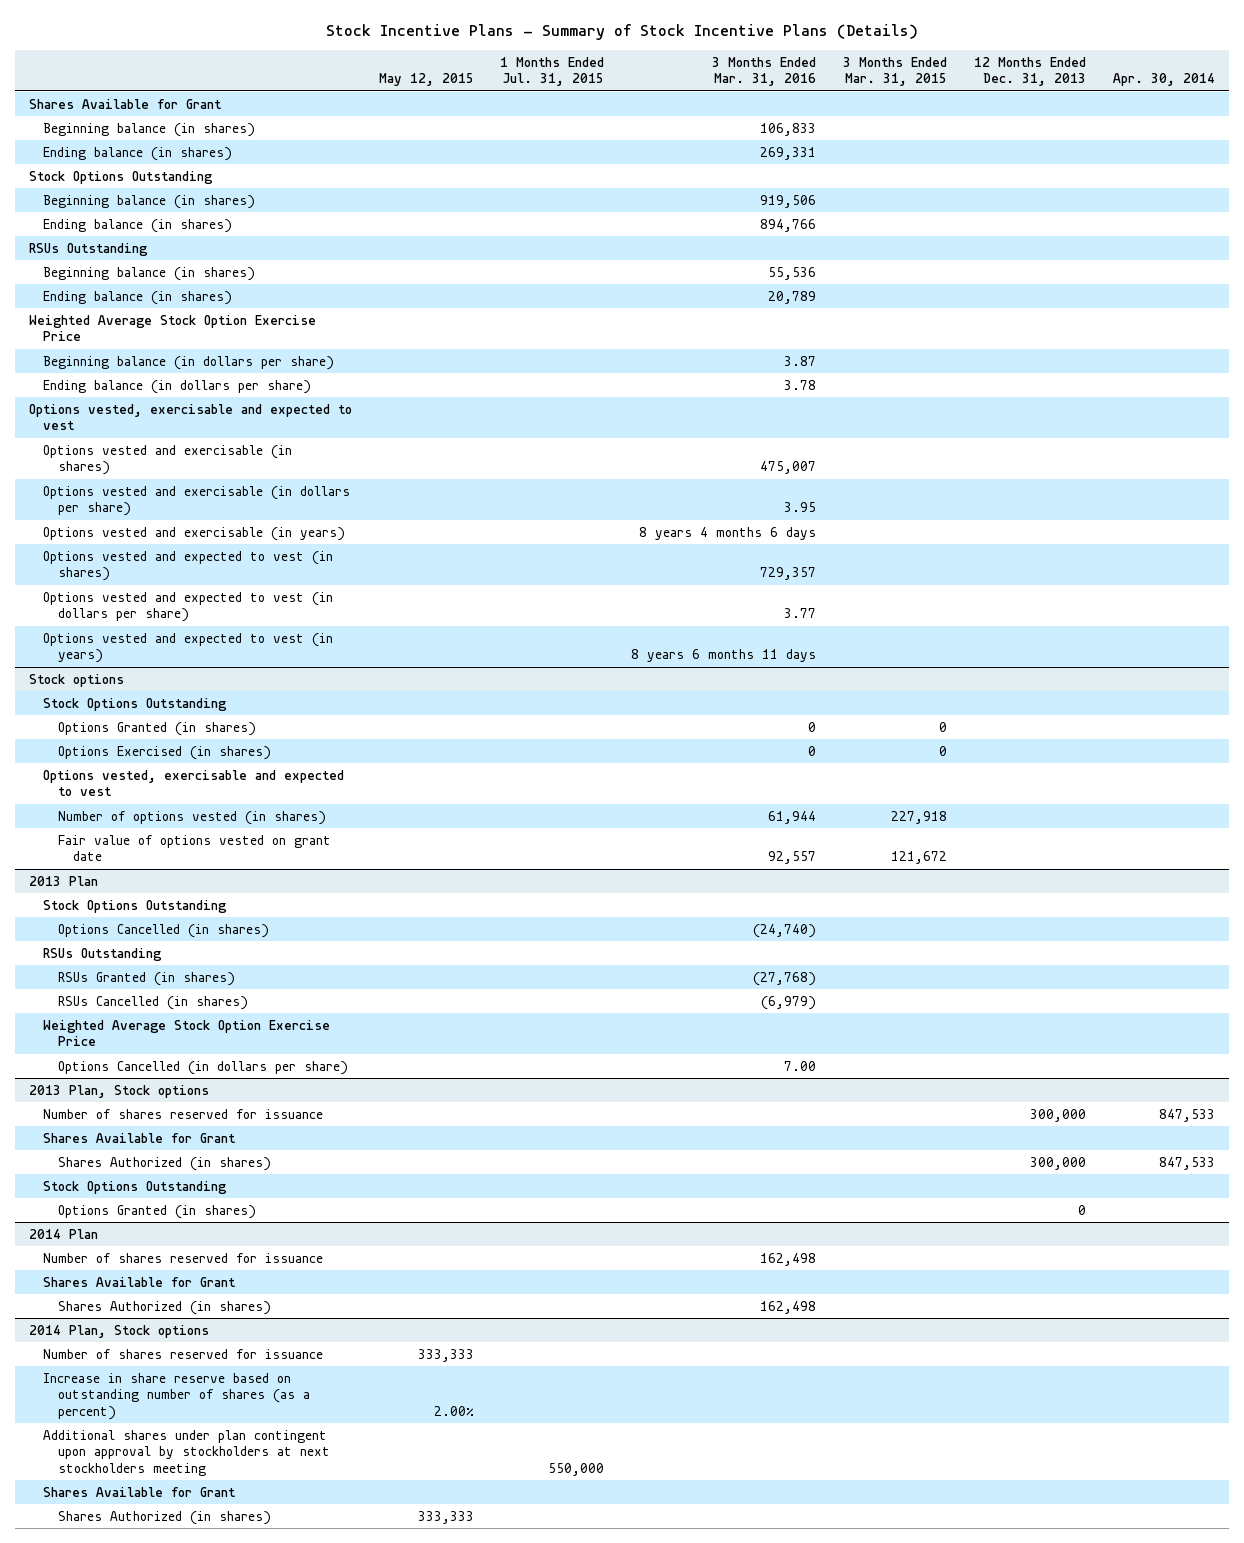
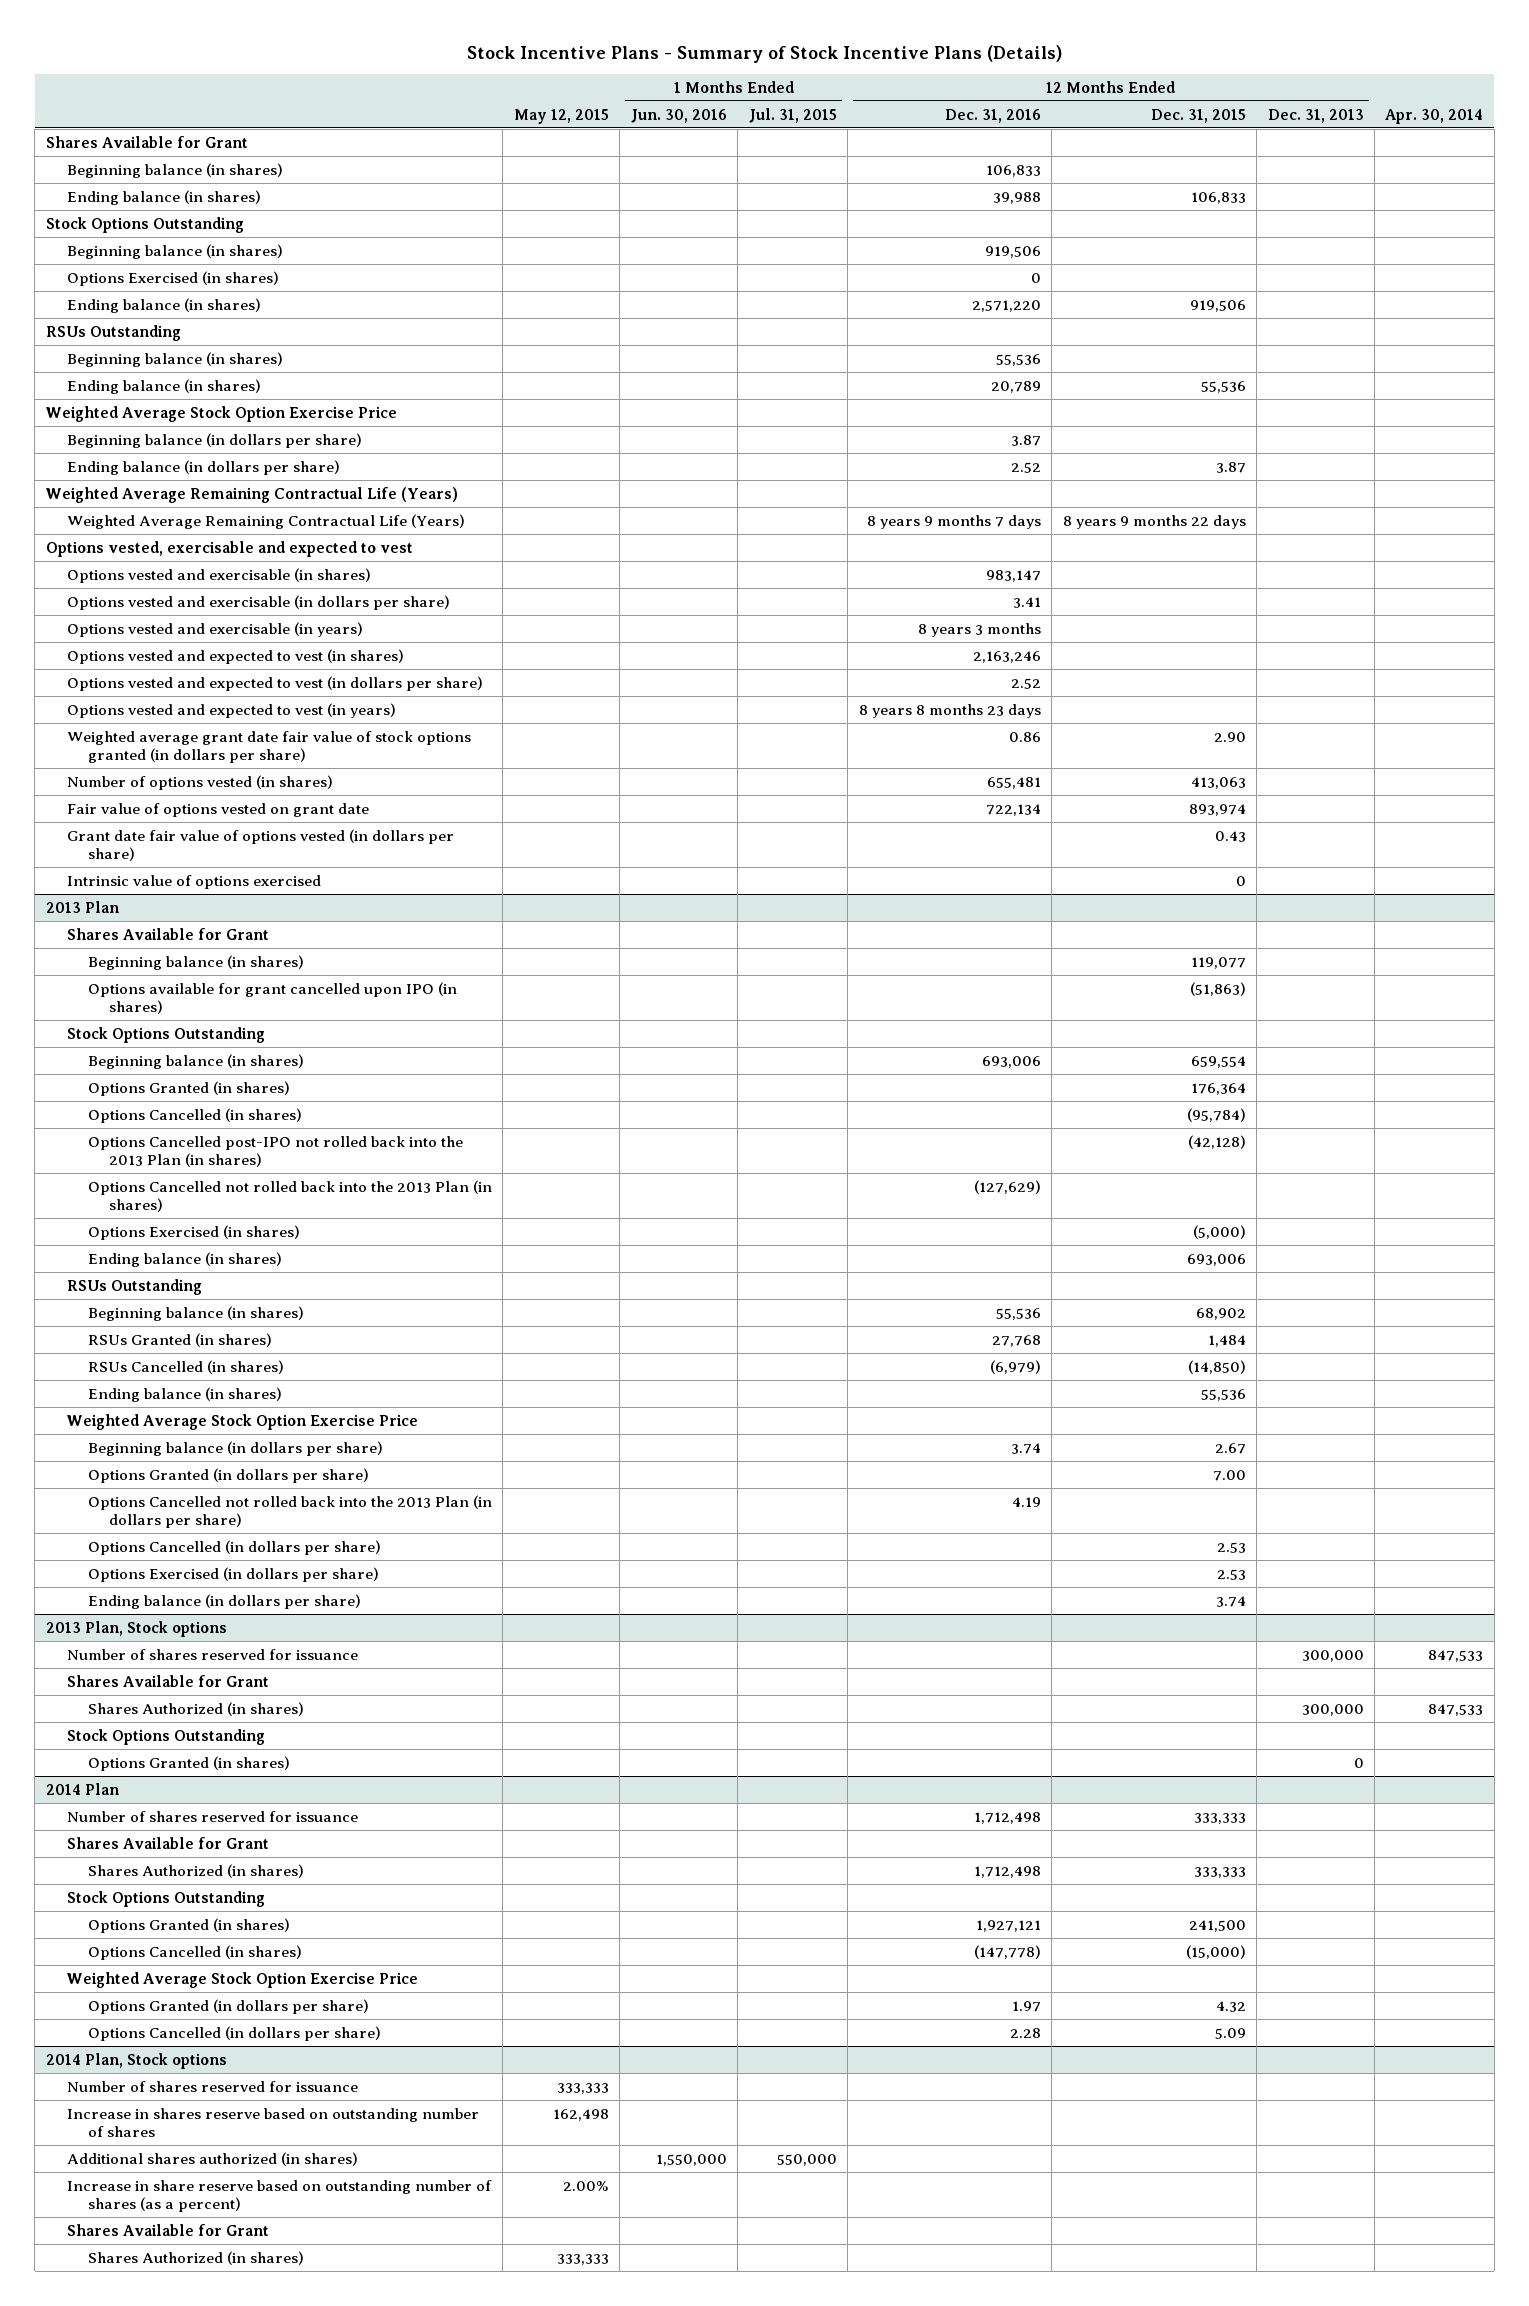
[712,57,817,87] 3 Months Ended Mar. 31, 2016 -> none
[843,57,948,87] 3 Months Ended Mar. 31, 2015 -> none
none -> [630,108,727,123] Jun. 30, 2016
none -> [944,108,1041,123] Dec. 31, 2016
none -> [1150,108,1246,123] Dec. 31, 2015
none -> [66,270,279,286] Options Exercised (in shares)
none -> [45,486,458,503] Weighted Average Remaining Contractual Life (Years)
none -> [66,513,465,529] Weighted Average Remaining Contractual Life (Years)
[28,673,124,687] Stock options -> none
[43,697,228,711] Stock Options Outstanding -> none
[57,721,256,736] Options Granted (in shares) -> none
[57,745,271,760] Options Exercised (in shares) -> none
[43,769,345,797] Options vested, exercisable and expected to vest -> none
[57,810,326,825] Number of options vested (in shares) -> none
[57,834,331,862] Fair value of options vested on grant date -> none
none -> [66,730,471,763] Weighted average grant date fair value of stock options granted (in dollars per share)
none -> [66,774,333,790] Number of options vested (in shares)
none -> [66,802,369,817] Fair value of options vested on grant date
none -> [66,828,454,861] Grant date fair value of options vested (in dollars per share)
none -> [66,874,321,889] Intrinsic value of options exercised
none -> [66,927,269,940] Shares Available for Grant
none -> [87,954,304,970] Beginning balance (in shares)
none -> [87,981,457,1014] Options available for grant cancelled upon IPO (in shares)
none -> [87,1053,304,1069] Beginning balance (in shares)
none -> [87,1080,290,1096] Options Granted (in shares)
none -> [87,1135,463,1167] Options Cancelled post-IPO not rolled back into the 2013 Plan (in shares)
none -> [87,1179,492,1212] Options Cancelled not rolled back into the 2013 Plan (in shares)
none -> [87,1224,300,1240] Options Exercised (in shares)
none -> [87,1251,282,1267] Ending balance (in shares)
none -> [87,1305,304,1321] Beginning balance (in shares)
none -> [87,1386,282,1402] Ending balance (in shares)
none -> [87,1440,383,1456] Beginning balance (in dollars per share)
none -> [87,1467,369,1483] Options Granted (in dollars per share)
none -> [87,1494,492,1528] Options Cancelled not rolled back into the 2013 Plan (in dollars per share)
none -> [87,1566,379,1582] Options Exercised (in dollars per share)
none -> [87,1593,361,1609] Ending balance (in dollars per share)
none -> [66,1890,265,1907] Stock Options Outstanding
none -> [87,1917,290,1933] Options Granted (in shares)
none -> [87,1944,302,1960] Options Cancelled (in shares)
none -> [66,1971,418,1988] Weighted Average Stock Option Exercise Price
none -> [87,1998,369,2014] Options Granted (in dollars per share)
none -> [87,2025,381,2041] Options Cancelled (in dollars per share)
none -> [66,2107,479,2137] Increase in shares reserve based on outstanding number of shares
none -> [66,2151,358,2166] Additional shares authorized (in shares)
[43,1429,330,1476] Additional shares under plan contingent upon approval by stockholders at next stockholders meeting -> none

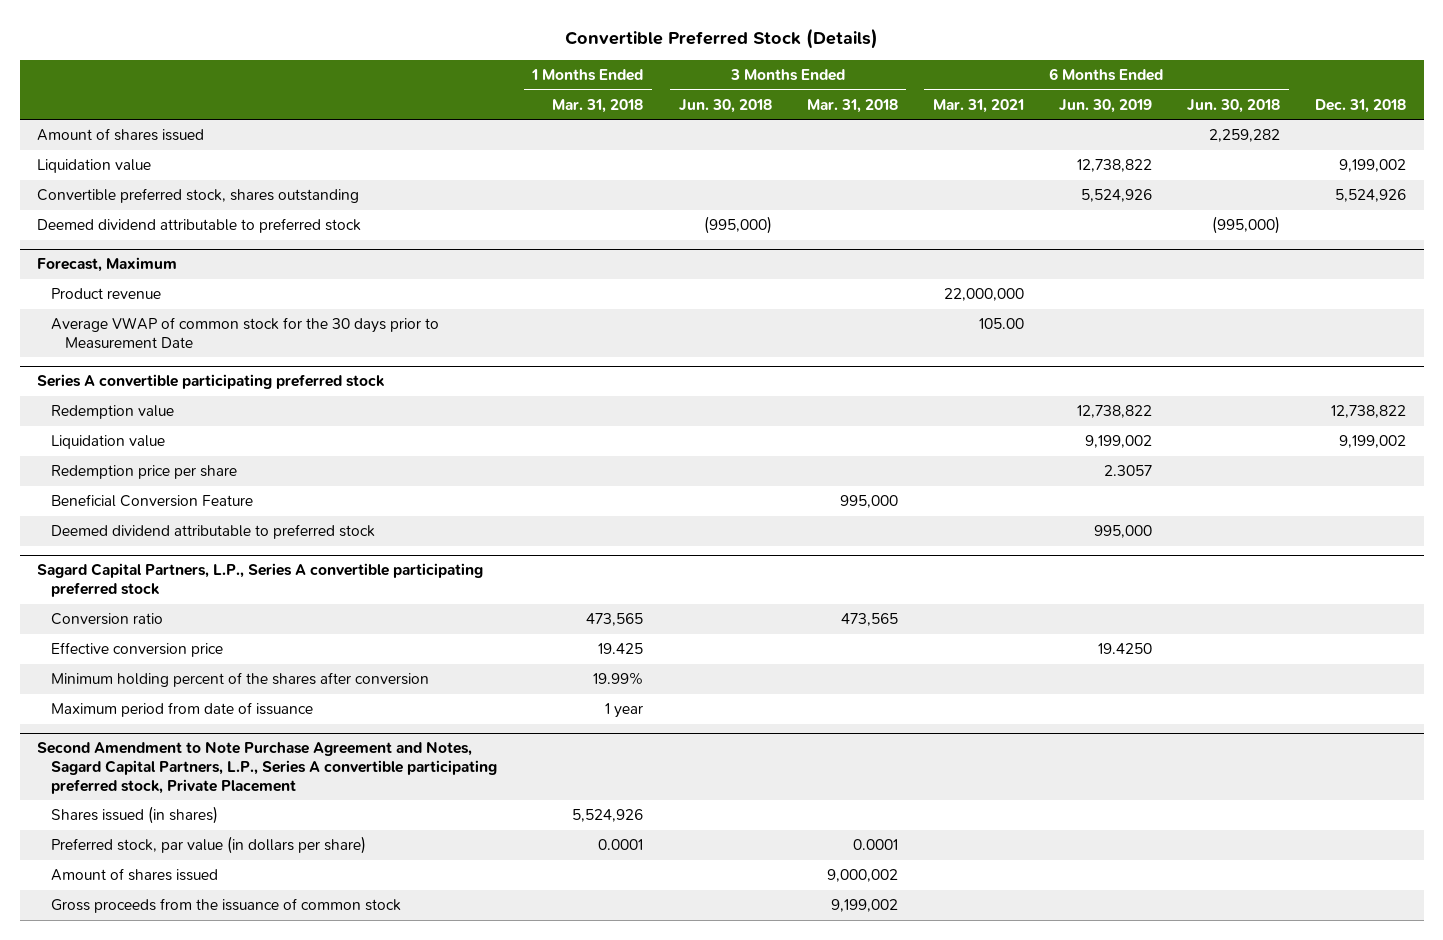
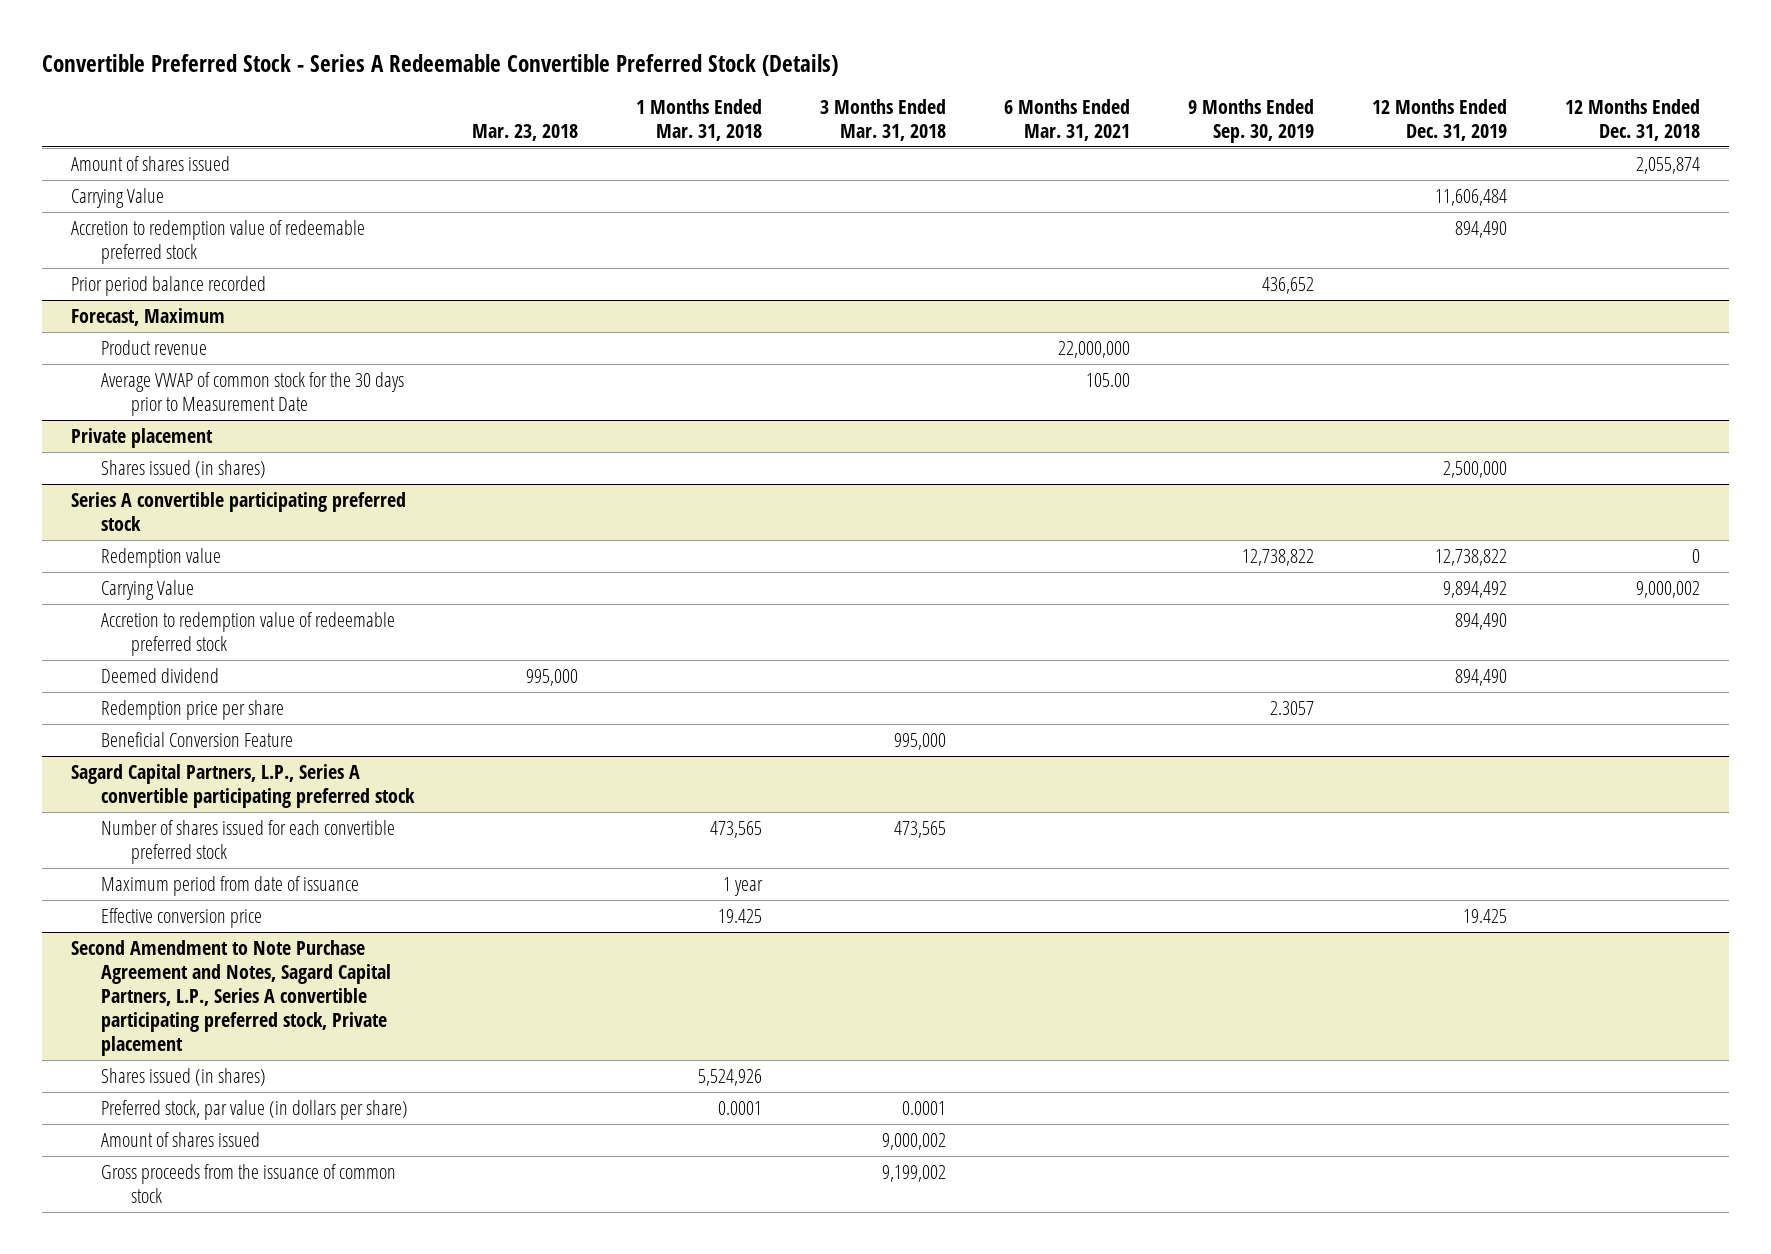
[564,28,878,50] Convertible Preferred Stock (Details) -> [41,53,838,76] Convertible Preferred Stock - Series A Redeemable Convertible Preferred Stock (Details)
[678,98,772,113] Jun. 30, 2018 -> none
[1058,98,1152,113] Jun. 30, 2019 -> none
[1187,98,1281,113] Jun. 30, 2018 -> none
[1315,98,1407,113] Dec. 31, 2018 -> none
none -> [471,124,578,142] Mar. 23, 2018
none -> [1188,98,1315,144] 9 Months Ended Sep. 30, 2019
none -> [1372,98,1508,142] 12 Months Ended Dec. 31, 2019
none -> [1565,98,1701,142] 12 Months Ended Dec. 31, 2018
[37,159,152,174] Liquidation value -> none
[37,188,360,204] Convertible preferred stock, shares outstanding -> none
[37,218,362,234] Deemed dividend attributable to preferred stock -> none
none -> [70,187,164,208] Carrying Value
none -> [70,219,365,264] Accretion to redemption value of redeemable preferred stock
none -> [70,275,266,296] Prior period balance recorded
none -> [70,427,213,448] Private placement
none -> [100,459,266,478] Shares issued (in shares)
[51,435,166,450] Liquidation value -> none
none -> [100,579,194,600] Carrying Value
none -> [100,611,395,656] Accretion to redemption value of redeemable preferred stock
none -> [100,667,219,683] Deemed dividend
[51,524,376,540] Deemed dividend attributable to preferred stock -> none
[51,672,430,688] Minimum holding percent of the shares after conversion -> none
[51,613,164,626] Conversion ratio -> [100,819,395,864] Number of shares issued for each convertible preferred stock
[51,642,224,658] Effective conversion price -> [100,907,262,928] Effective conversion price
[37,742,498,794] Second Amendment to Note Purchase Agreement and Notes, Sagard Capital Partners, L.P., Series A convertible participating preferred stock, Private Placement -> [70,939,391,1056] Second Amendment to Note Purchase Agreement and Notes, Sagard Capital Partners, L.P., Series A convertible participating preferred stock, Private placement

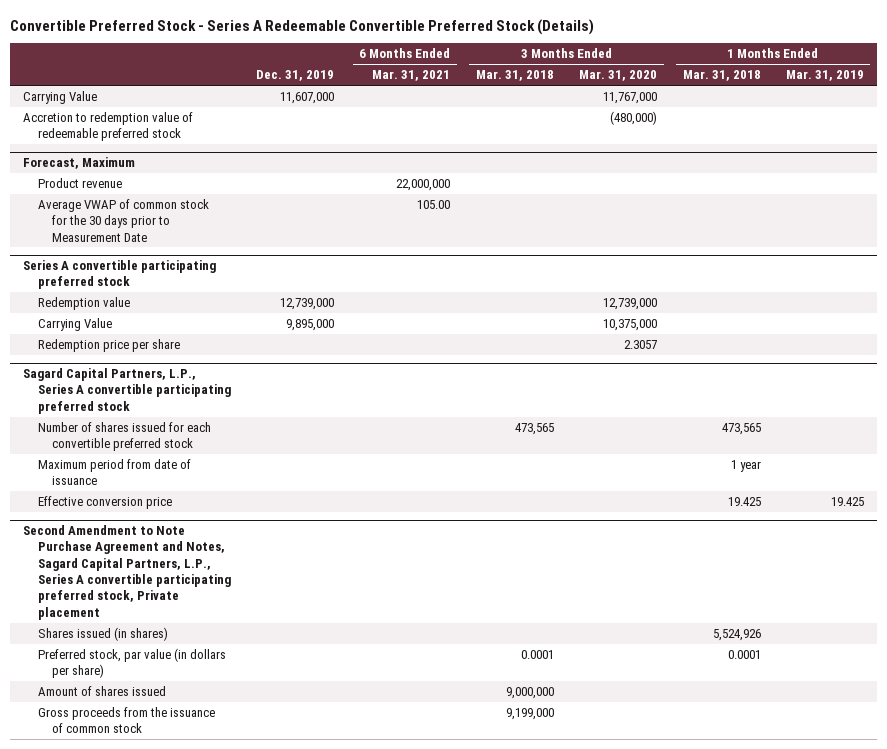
[471,124,578,142] Mar. 23, 2018 -> none
[1188,98,1315,144] 9 Months Ended Sep. 30, 2019 -> none
[1372,98,1508,142] 12 Months Ended Dec. 31, 2019 -> none
[1565,98,1701,142] 12 Months Ended Dec. 31, 2018 -> none
none -> [256,70,335,82] Dec. 31, 2019
none -> [579,70,658,82] Mar. 31, 2020
none -> [785,70,864,82] Mar. 31, 2019
[70,155,230,171] Amount of shares issued -> none
[70,275,266,296] Prior period balance recorded -> none
[70,427,213,448] Private placement -> none
[100,459,266,478] Shares issued (in shares) -> none
[100,611,395,656] Accretion to redemption value of redeemable preferred stock -> none
[100,667,219,683] Deemed dividend -> none
[100,731,293,747] Beneficial Conversion Feature -> none
[881,1132,946,1150] 9,000,002 -> [505,686,554,699] 9,000,000
[881,1164,946,1182] 9,199,002 -> [505,707,554,720] 9,199,000

